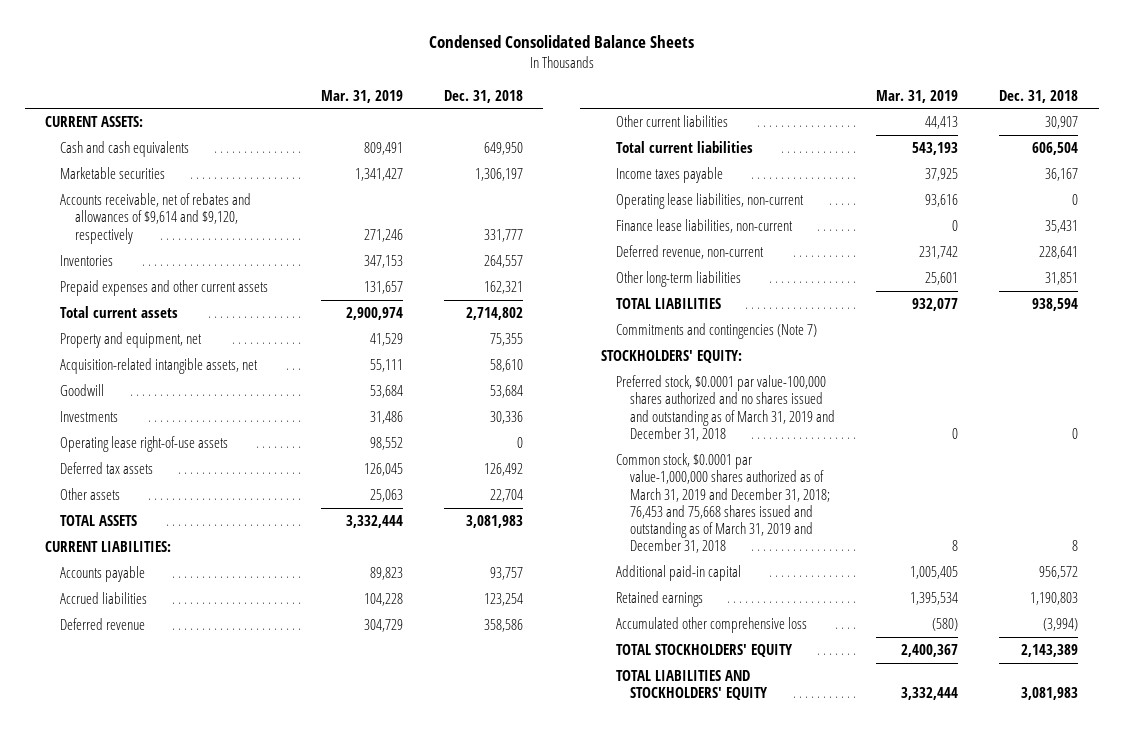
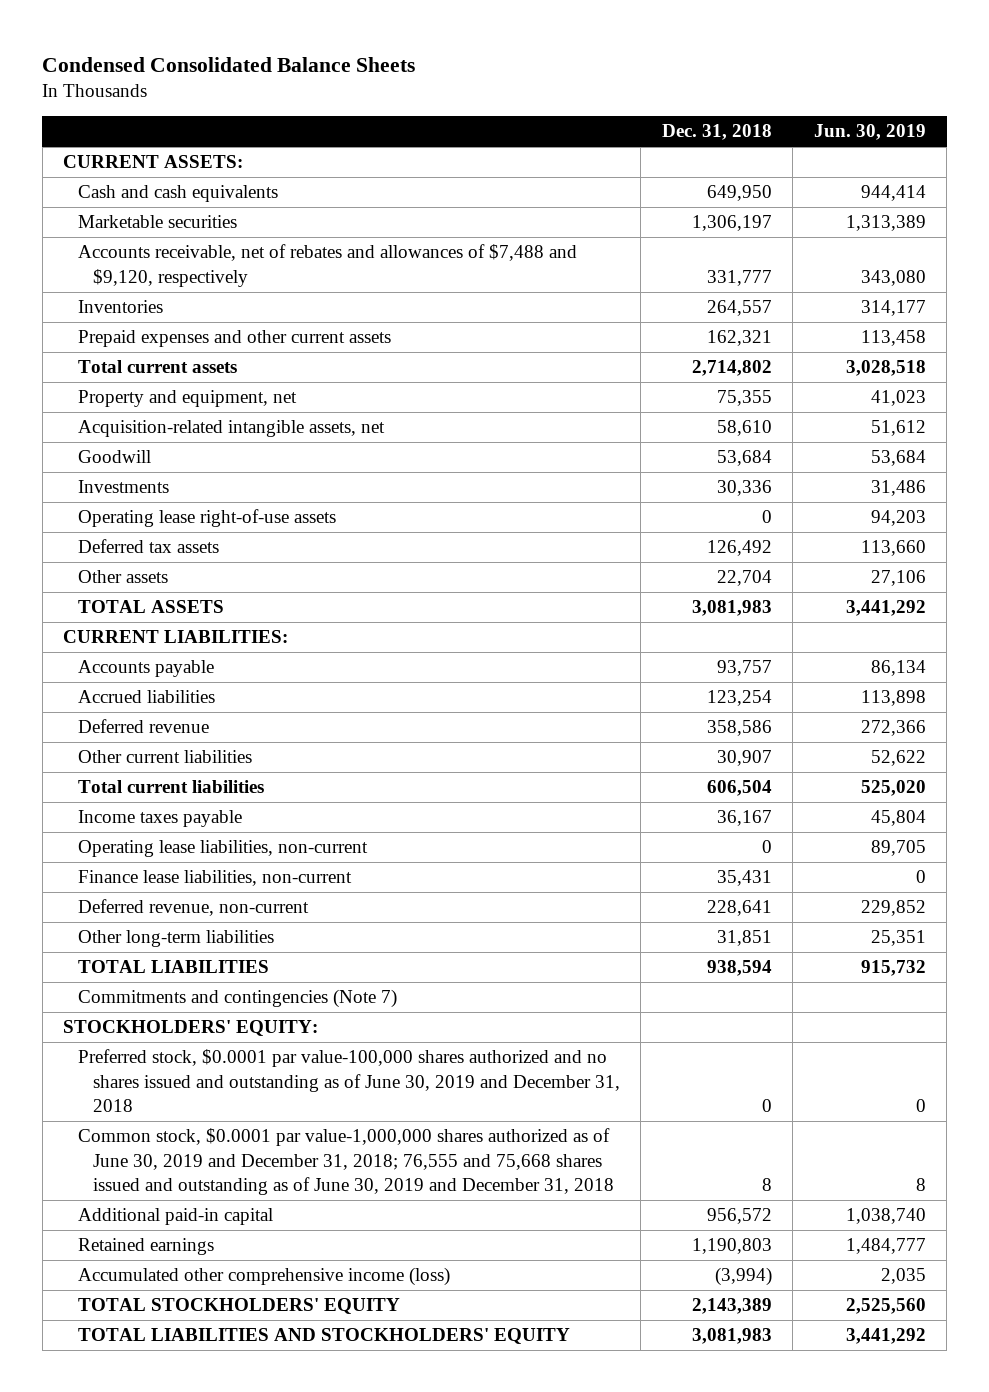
[321,89,404,103] Mar. 31, 2019 -> none
none -> [813,124,926,141] Jun. 30, 2019
[60,193,252,244] Accounts receivable, net of rebates and allowances of $9,614 and $9,120, respectively -> [78,244,578,287] Accounts receivable, net of rebates and allowances of $7,488 and $9,120, respectively
[615,375,836,441] Preferred stock, $0.0001 par value-100,000 shares authorized and no shares issued and outstanding as of March 31, 2019 and December 31, 2018 -> [78,1049,620,1113] Preferred stock, $0.0001 par value-100,000 shares authorized and no shares issued and outstanding as of June 30, 2019 and December 31, 2018
[615,453,831,554] Common stock, $0.0001 par value-1,000,000 shares authorized as of March 31, 2019 and December 31, 2018; 76,453 and 75,668 shares issued and outstanding as of March 31, 2019 and December 31, 2018 -> [78,1128,614,1196] Common stock, $0.0001 par value-1,000,000 shares authorized as of June 30, 2019 and December 31, 2018; 76,555 and 75,668 shares issued and outstanding as of June 30, 2019 and December 31, 2018
[615,617,807,634] Accumulated other comprehensive loss -> [78,1267,451,1287] Accumulated other comprehensive income (loss)

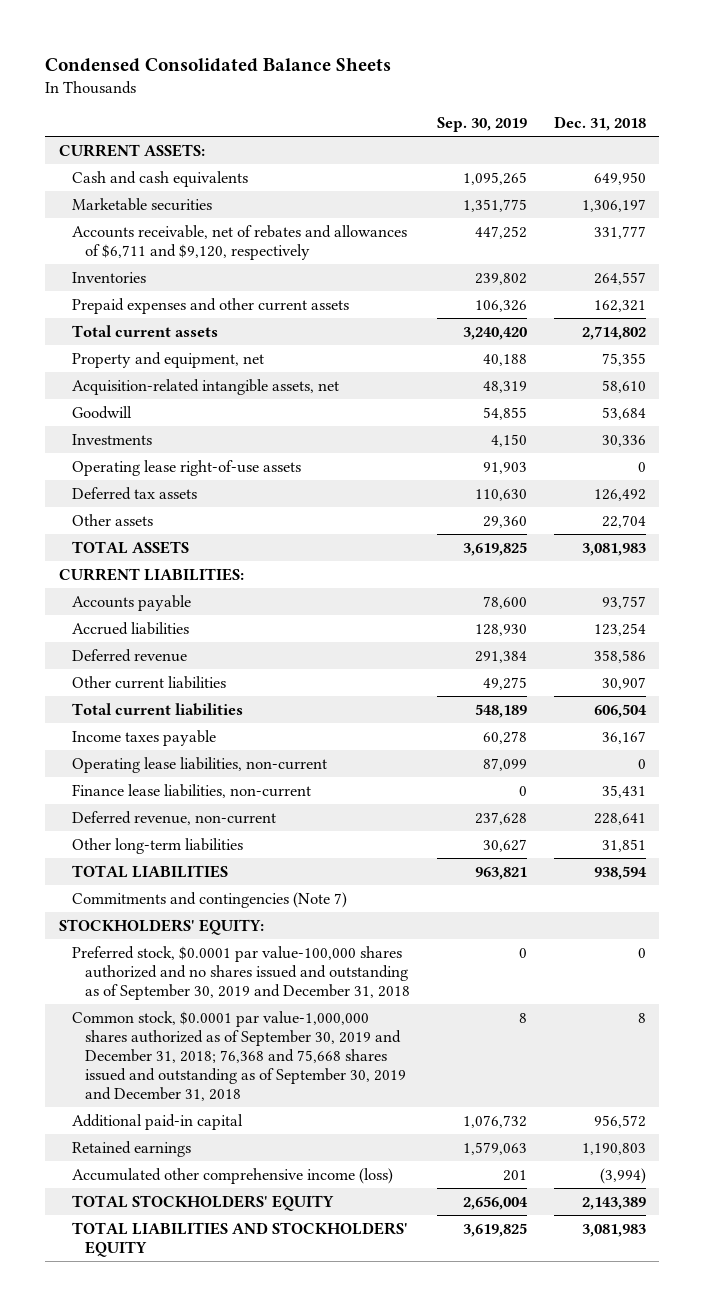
[813,124,926,141] Jun. 30, 2019 -> none
none -> [437,117,528,133] Sep. 30, 2019
[78,244,578,287] Accounts receivable, net of rebates and allowances of $7,488 and $9,120, respectively -> [71,224,407,260] Accounts receivable, net of rebates and allowances of $6,711 and $9,120, respectively
[78,1049,620,1113] Preferred stock, $0.0001 par value-100,000 shares authorized and no shares issued and outstanding as of June 30, 2019 and December 31, 2018 -> [71,945,411,1000] Preferred stock, $0.0001 par value-100,000 shares authorized and no shares issued and outstanding as of September 30, 2019 and December 31, 2018
[78,1128,614,1196] Common stock, $0.0001 par value-1,000,000 shares authorized as of June 30, 2019 and December 31, 2018; 76,555 and 75,668 shares issued and outstanding as of June 30, 2019 and December 31, 2018 -> [71,1010,407,1102] Common stock, $0.0001 par value-1,000,000 shares authorized as of September 30, 2019 and December 31, 2018; 76,368 and 75,668 shares issued and outstanding as of September 30, 2019 and December 31, 2018

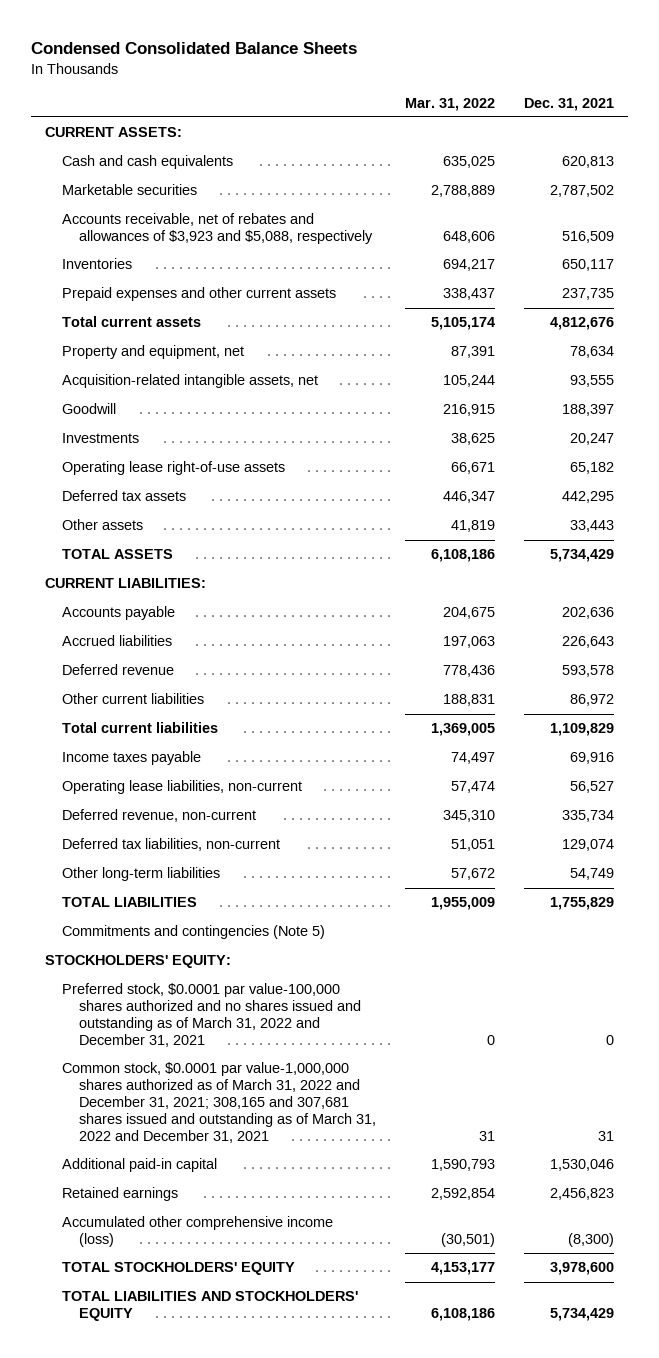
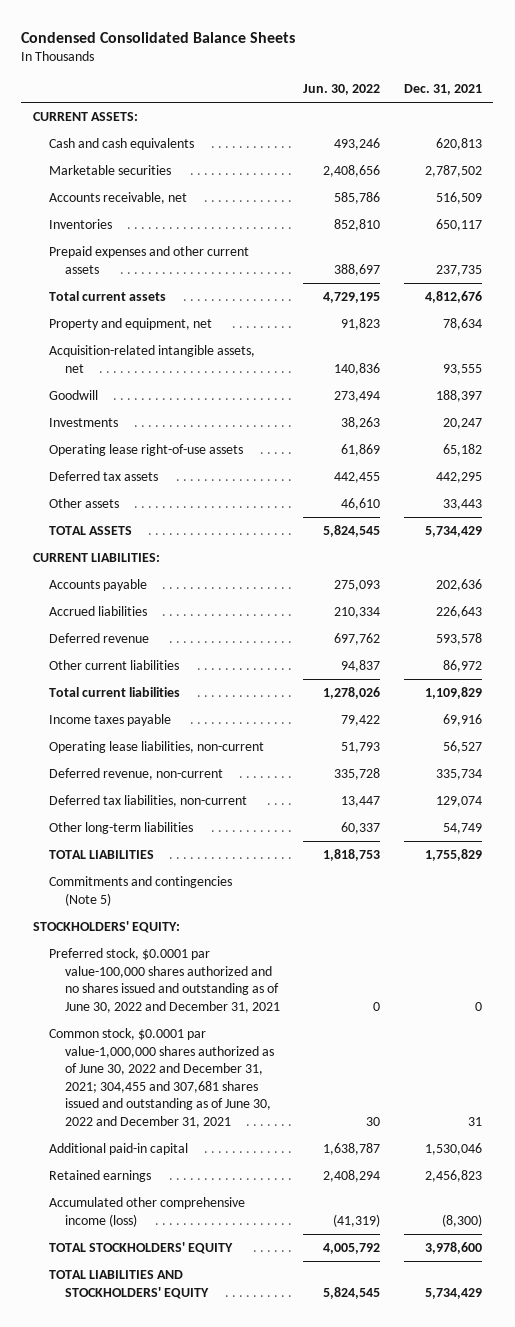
[405,97,496,111] Mar. 31, 2022 -> none
none -> [303,84,381,96] Jun. 30, 2022
[62,213,374,245] Accounts receivable, net of rebates and allowances of $3,923 and $5,088, respectively -> [48,192,187,205] Accounts receivable, net
[62,983,362,1047] Preferred stock, $0.0001 par value-100,000 shares authorized and no shares issued and outstanding as of March 31, 2022 and December 31, 2021 -> [48,948,281,1013] Preferred stock, $0.0001 par value-100,000 shares authorized and no shares issued and outstanding as of June 30, 2022 and December 31, 2021
[62,1062,377,1143] Common stock, $0.0001 par value-1,000,000 shares authorized as of March 31, 2022 and December 31, 2021; 308,165 and 307,681 shares issued and outstanding as of March 31, 2022 and December 31, 2021 -> [48,1028,275,1129] Common stock, $0.0001 par value-1,000,000 shares authorized as of June 30, 2022 and December 31, 2021; 304,455 and 307,681 shares issued and outstanding as of June 30, 2022 and December 31, 2021

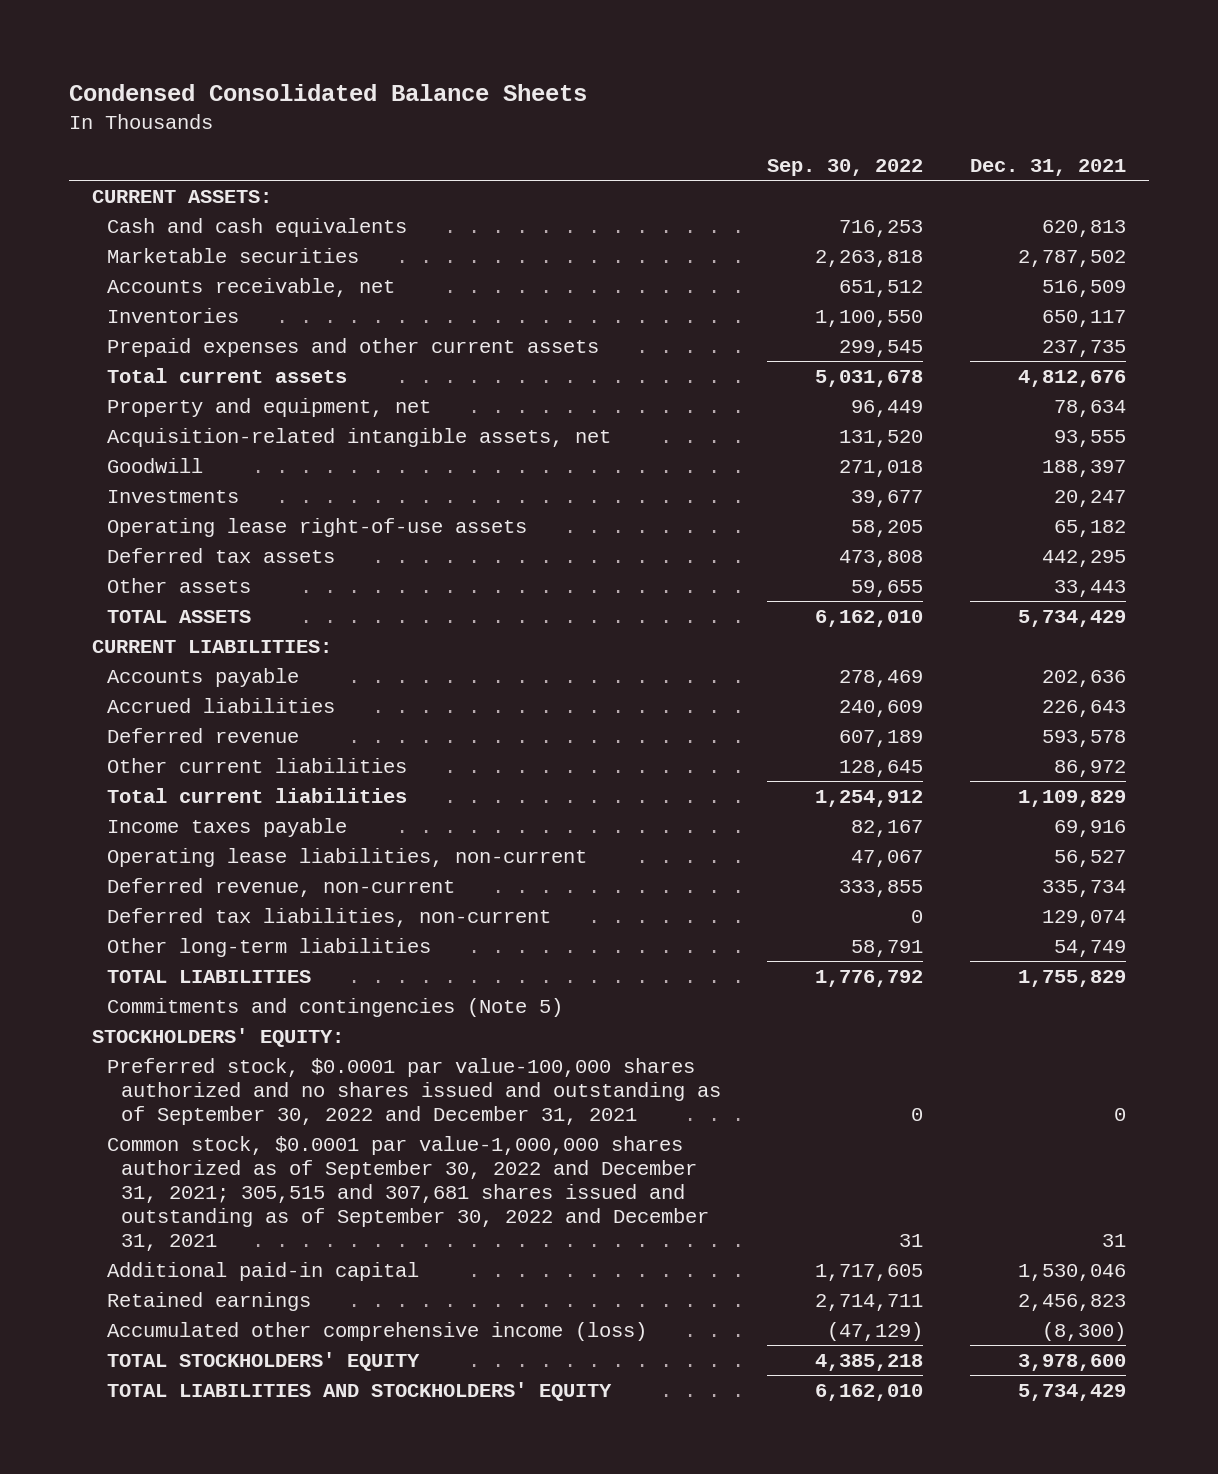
[303,84,381,96] Jun. 30, 2022 -> none
none -> [767,159,924,177] Sep. 30, 2022
[48,948,281,1013] Preferred stock, $0.0001 par value-100,000 shares authorized and no shares issued and outstanding as of June 30, 2022 and December 31, 2021 -> [106,1057,722,1125] Preferred stock, $0.0001 par value-100,000 shares authorized and no shares issued and outstanding as of September 30, 2022 and December 31, 2021
[48,1028,275,1129] Common stock, $0.0001 par value-1,000,000 shares authorized as of June 30, 2022 and December 31, 2021; 304,455 and 307,681 shares issued and outstanding as of June 30, 2022 and December 31, 2021 -> [106,1135,710,1251] Common stock, $0.0001 par value-1,000,000 shares authorized as of September 30, 2022 and December 31, 2021; 305,515 and 307,681 shares issued and outstanding as of September 30, 2022 and December 31, 2021

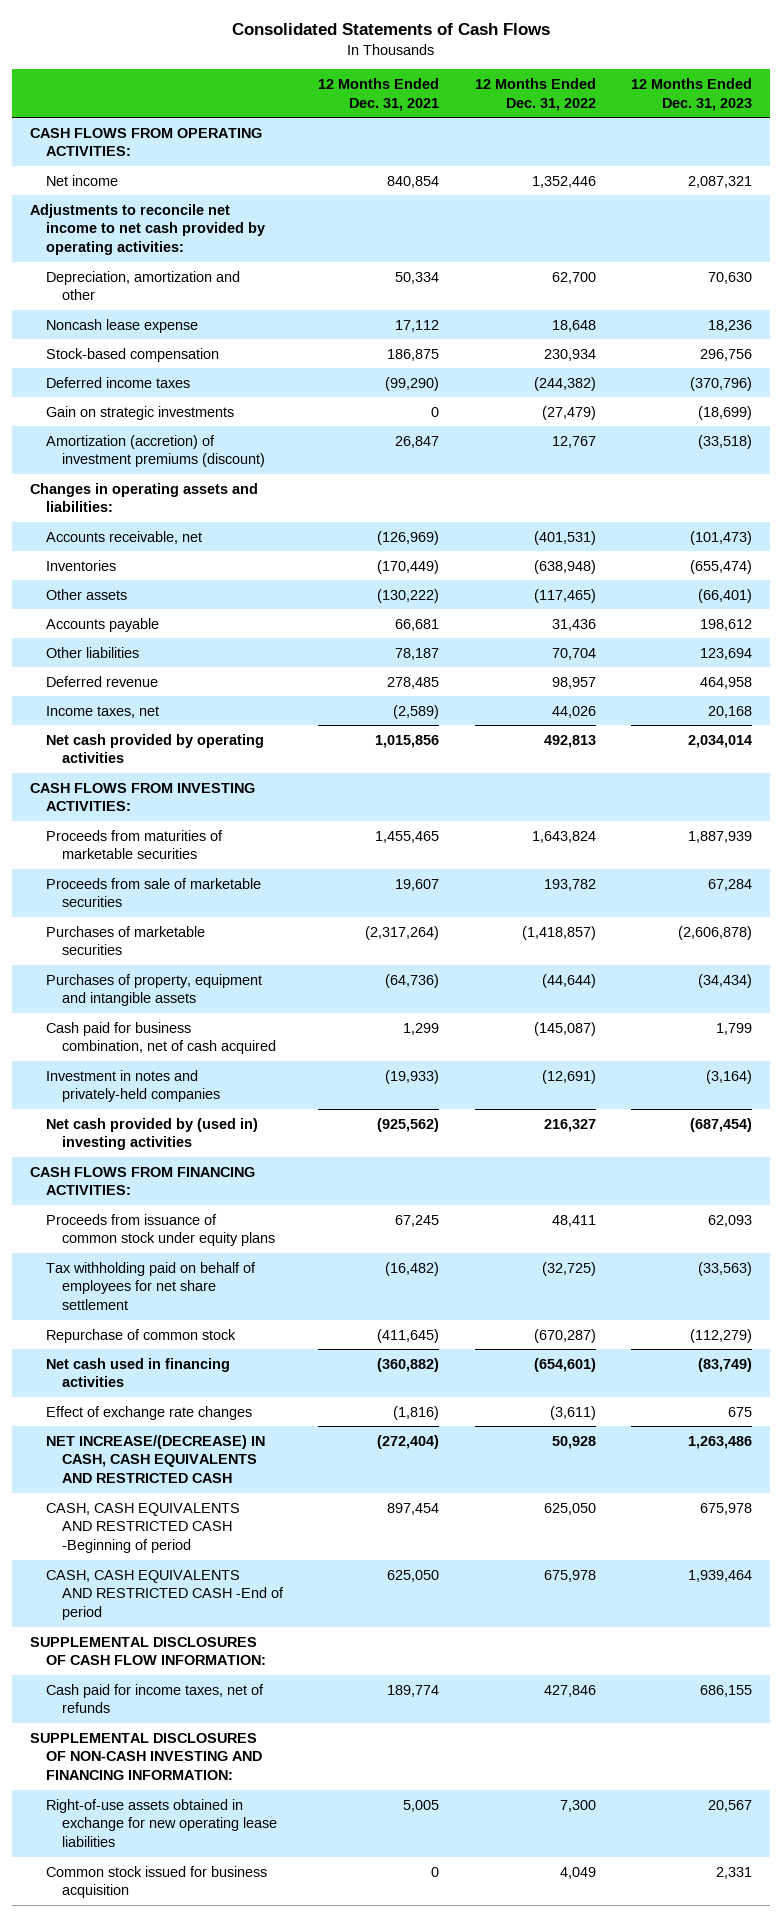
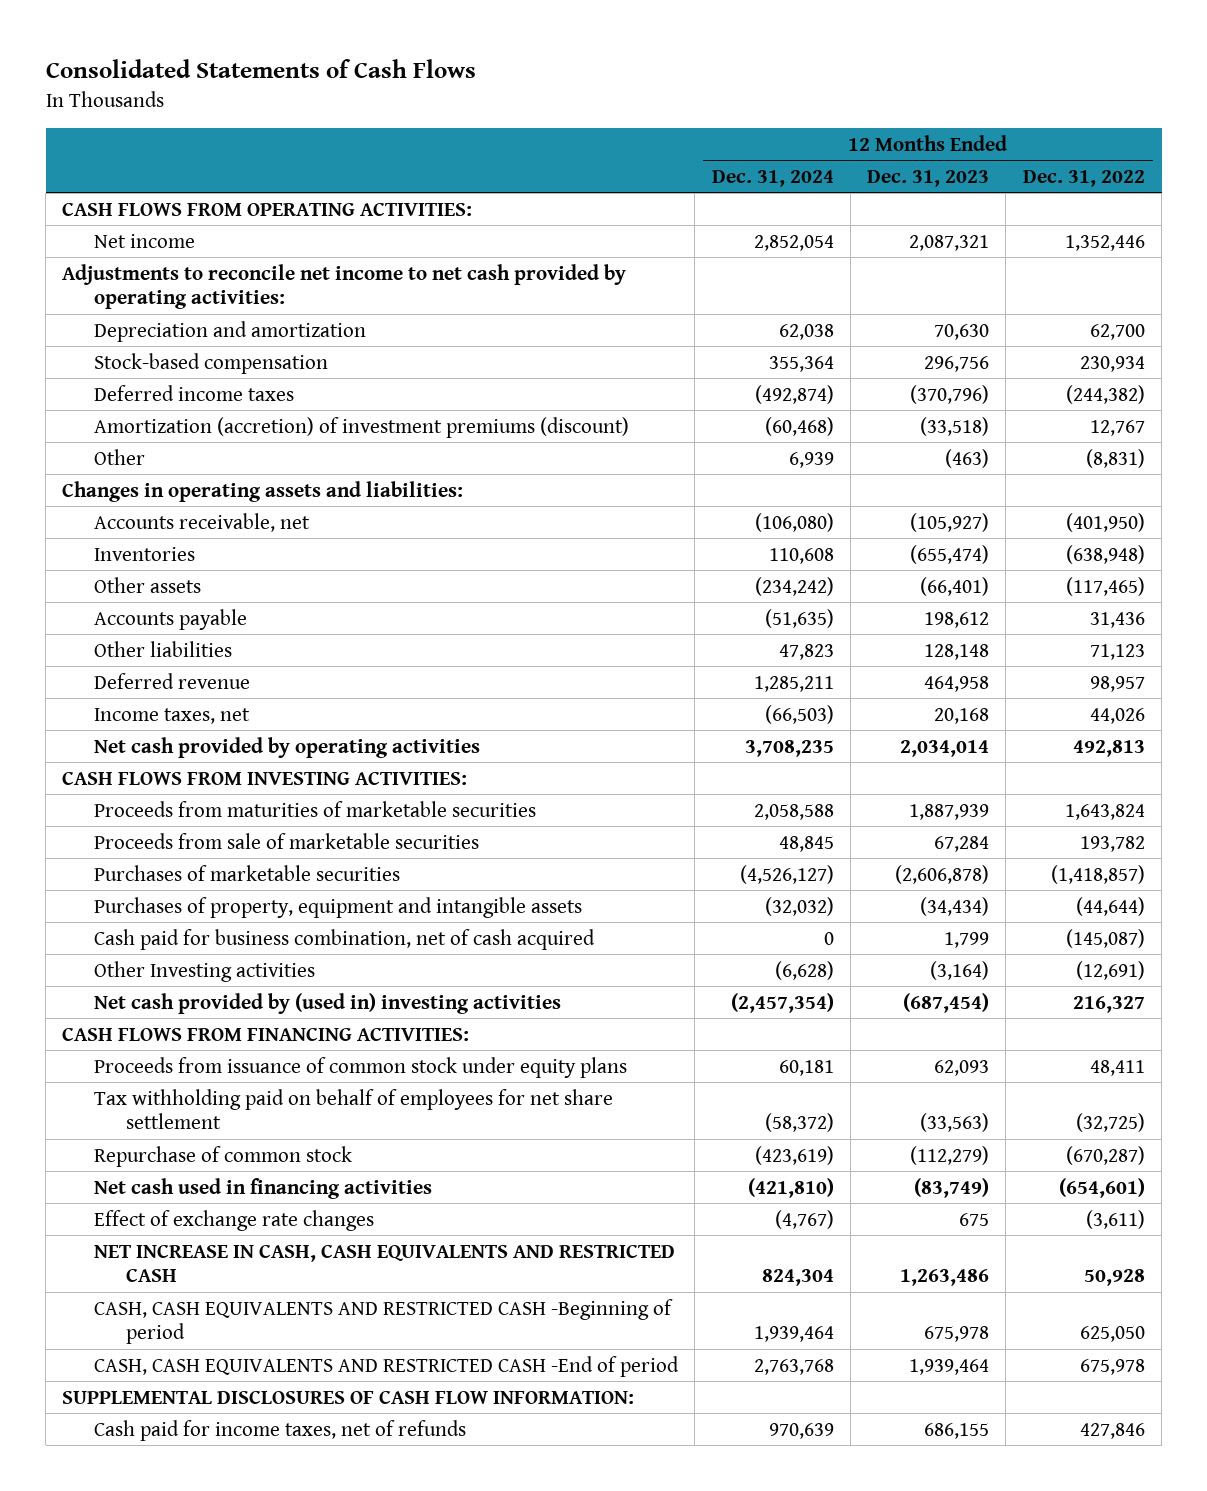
[318,77,440,111] 12 Months Ended Dec. 31, 2021 -> none
none -> [711,169,834,187] Dec. 31, 2024
[45,318,198,333] Noncash lease expense -> none
[45,270,240,301] Depreciation, amortization and other -> [93,320,366,342] Depreciation and amortization
[45,405,234,420] Gain on strategic investments -> none
none -> [93,448,145,465] Other
[533,530,596,545] (401,531) -> [1065,512,1145,532] (401,950)
[690,530,753,545] (101,473) -> [910,512,990,532] (105,927)
[551,647,596,660] 70,704 -> [1089,643,1145,660] 71,123
[700,647,753,660] 123,694 -> [924,643,990,660] 128,148
[45,1069,220,1103] Investment in notes and privately-held companies -> [93,960,315,982] Other Investing activities
[45,1434,265,1484] NET INCREASE/(DECREASE) IN CASH, CASH EQUIVALENTS AND RESTRICTED CASH -> [93,1244,675,1283] NET INCREASE IN CASH, CASH EQUIVALENTS AND RESTRICTED CASH
[30,1732,262,1781] SUPPLEMENTAL DISCLOSURES OF NON-CASH INVESTING AND FINANCING INFORMATION: -> none
[45,1798,277,1848] Right-of-use assets obtained in exchange for new operating lease liabilities -> none
[45,1865,267,1899] Common stock issued for business acquisition -> none

